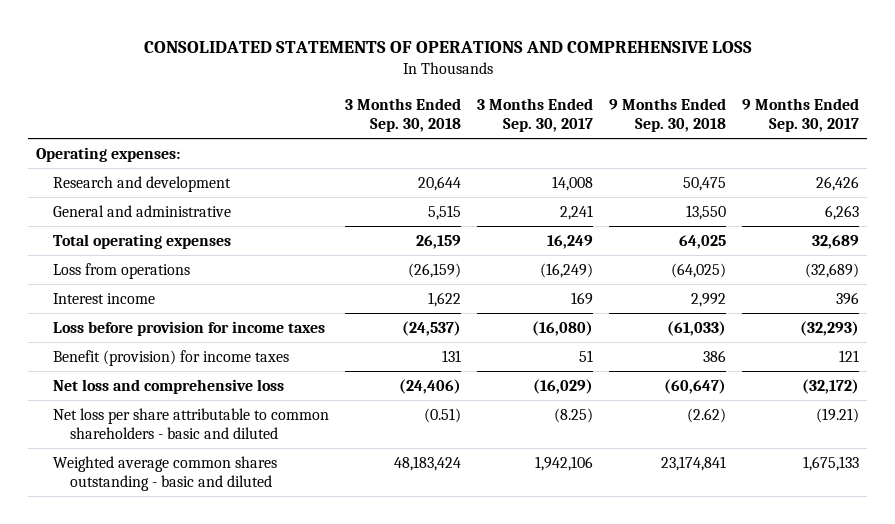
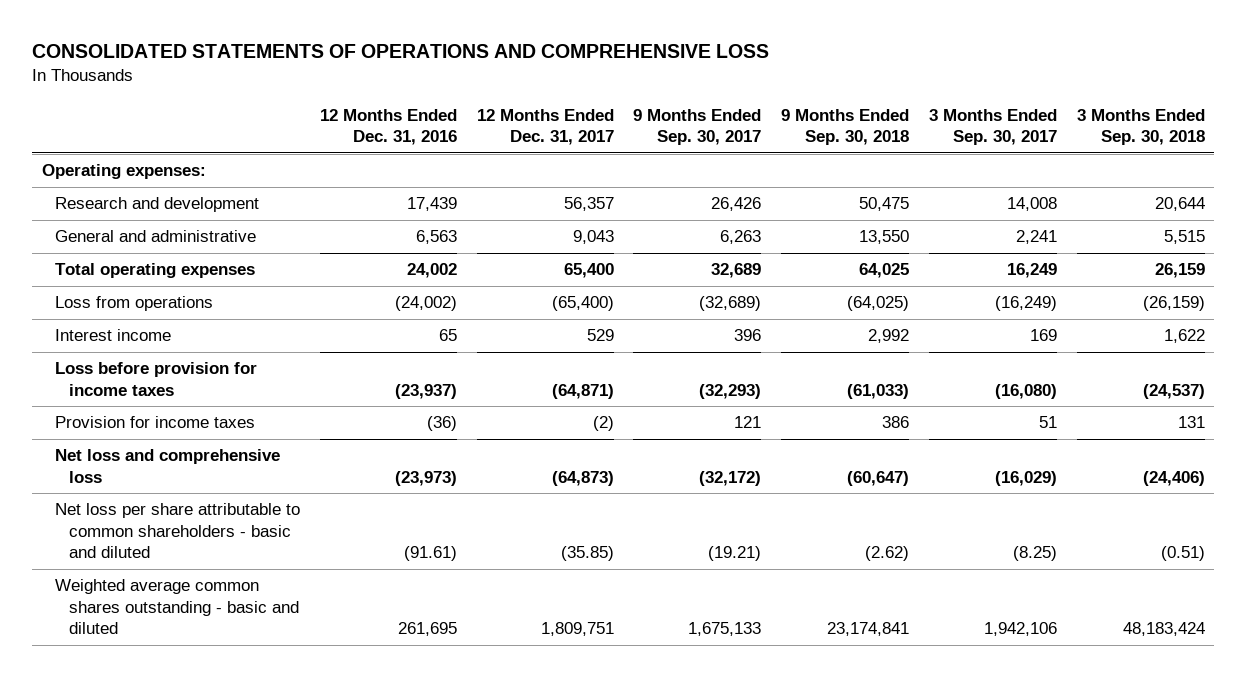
none -> [319,108,457,146] 12 Months Ended Dec. 31, 2016
none -> [476,108,614,146] 12 Months Ended Dec. 31, 2017
[53,349,290,366] Benefit (provision) for income taxes -> [55,416,256,429] Provision for income taxes

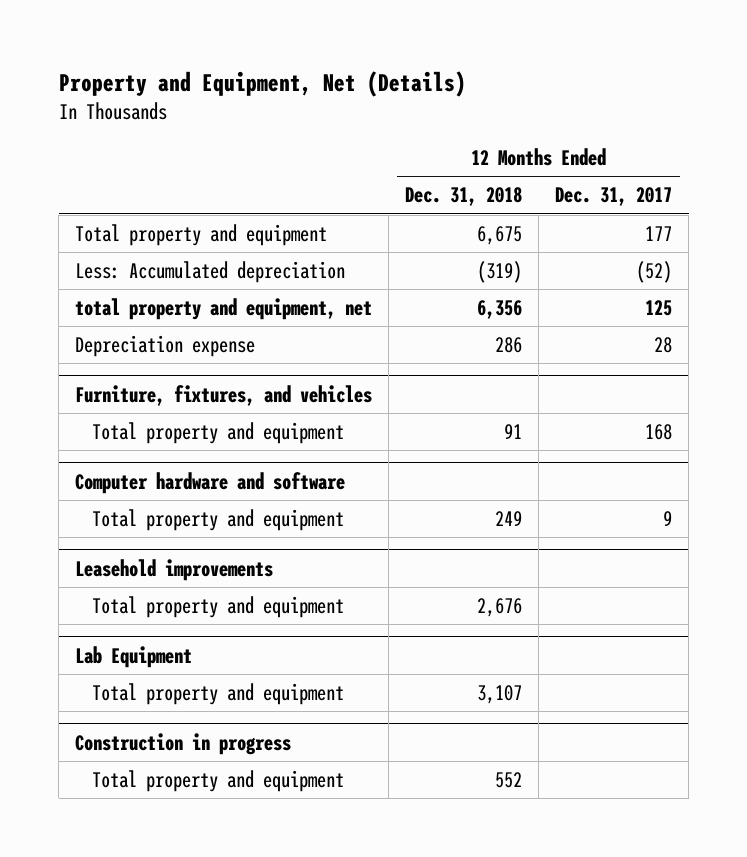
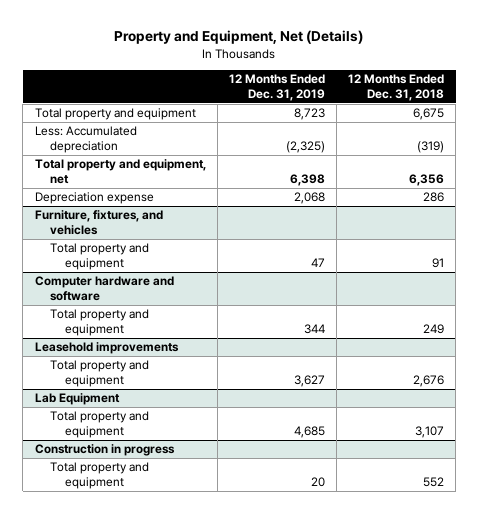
[555,187,673,207] Dec. 31, 2017 -> none
none -> [228,73,325,101] 12 Months Ended Dec. 31, 2019
[75,297,373,320] total property and equipment, net -> [34,159,206,185] Total property and equipment, net

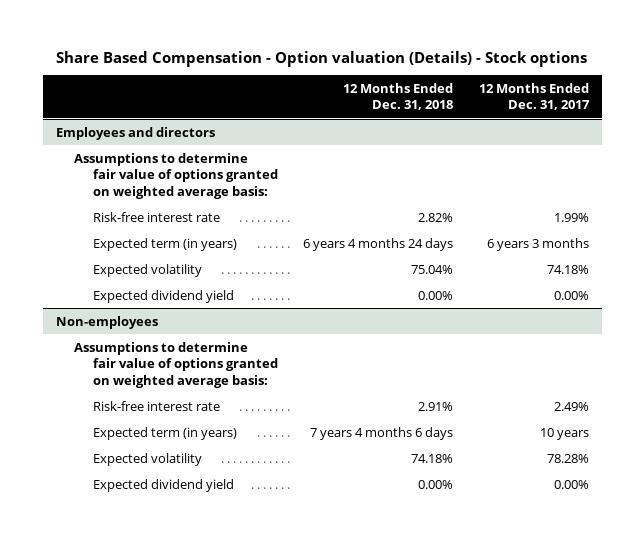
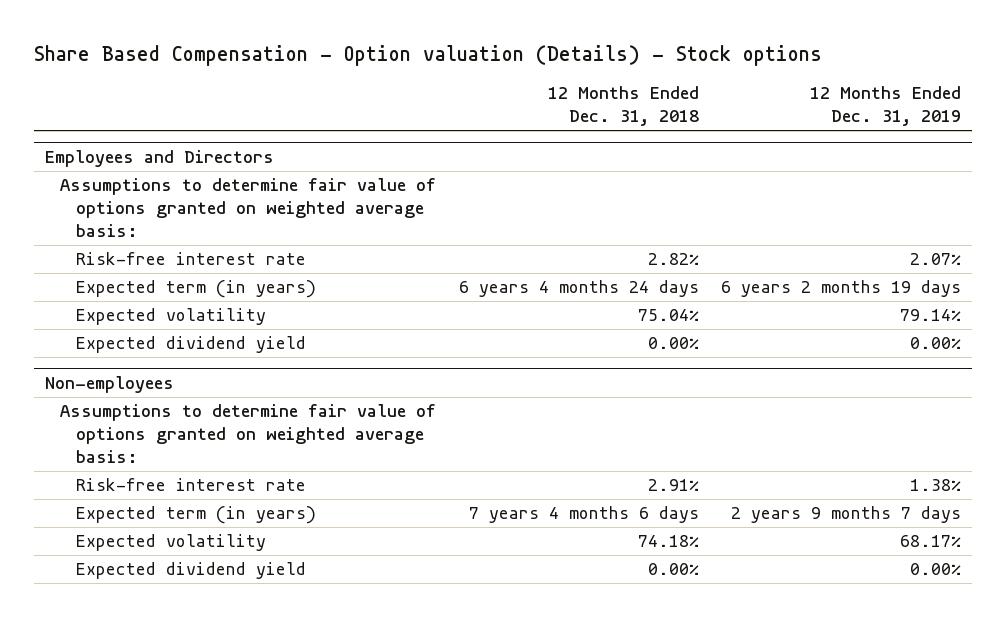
[478,82,590,111] 12 Months Ended Dec. 31, 2017 -> none
none -> [810,86,962,127] 12 Months Ended Dec. 31, 2019
[55,126,215,140] Employees and directors -> [44,149,274,167] Employees and Directors

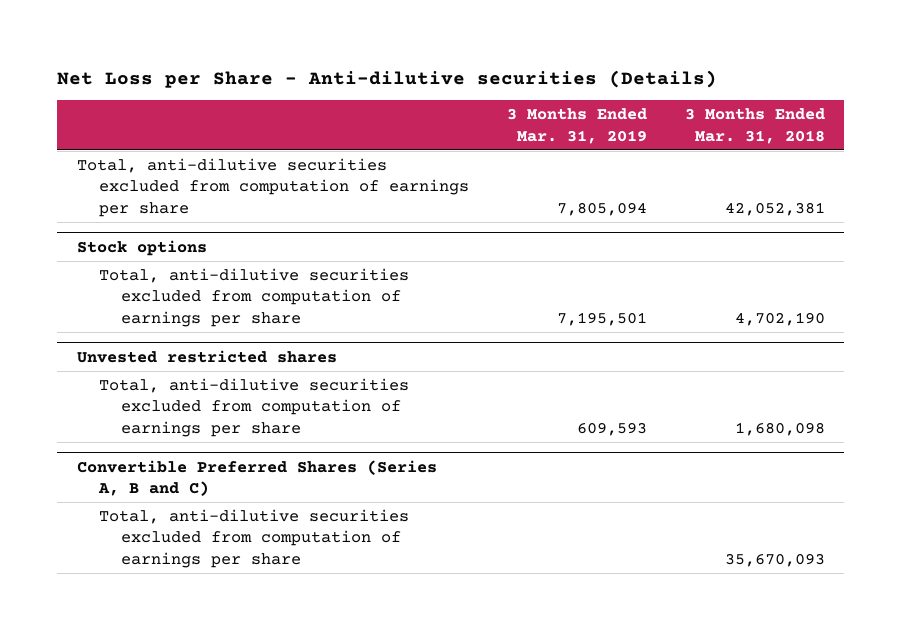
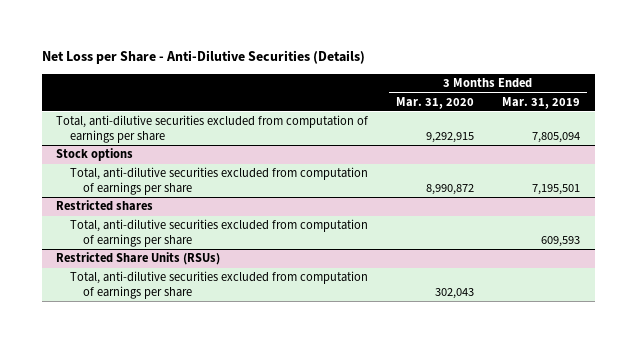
[57,69,718,88] Net Loss per Share - Anti-dilutive securities (Details) -> [42,50,366,65] Net Loss per Share - Anti-Dilutive Securities (Details)
[684,108,825,144] 3 Months Ended Mar. 31, 2018 -> none
none -> [396,96,475,109] Mar. 31, 2020
[76,349,337,363] Unvested restricted shares -> [56,200,154,212] Restricted shares
[76,459,437,497] Convertible Preferred Shares (Series A, B and C) -> none
none -> [56,252,221,266] Restricted Share Units (RSUs)

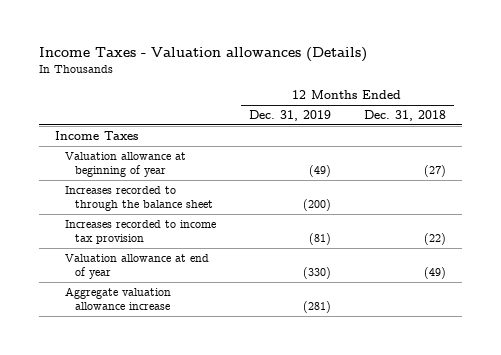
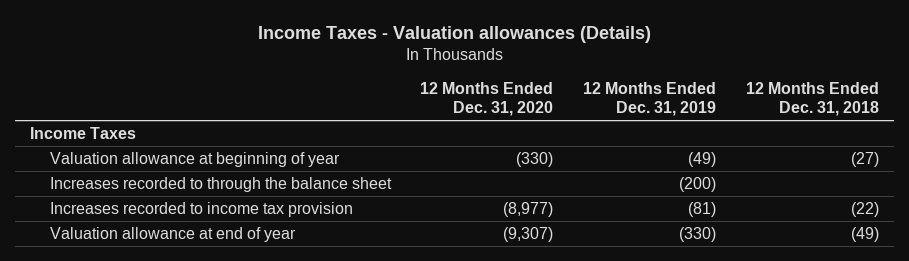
none -> [420,82,554,117] 12 Months Ended Dec. 31, 2020
[65,287,172,311] Aggregate valuation allowance increase -> none

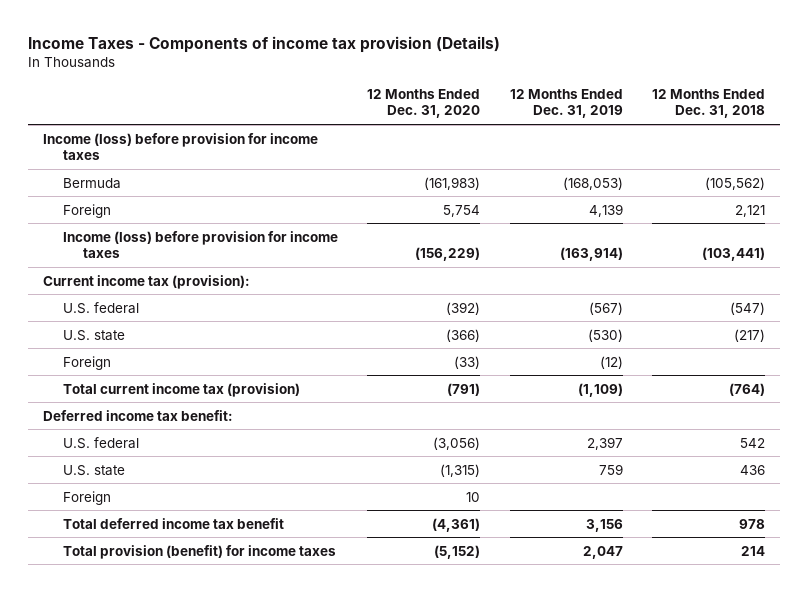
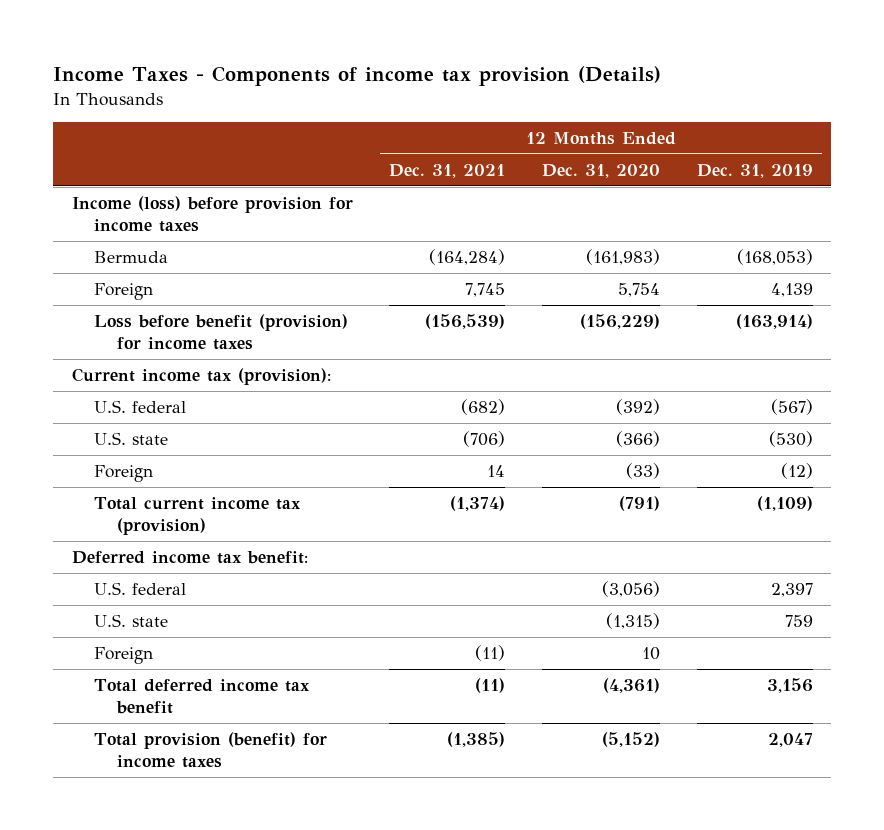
[652,88,766,119] 12 Months Ended Dec. 31, 2018 -> none
none -> [389,163,506,178] Dec. 31, 2021
[62,230,338,259] Income (loss) before provision for income taxes -> [94,313,349,351] Loss before benefit (provision) for income taxes

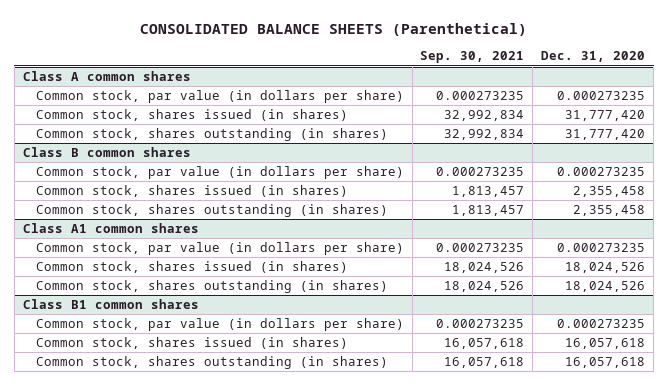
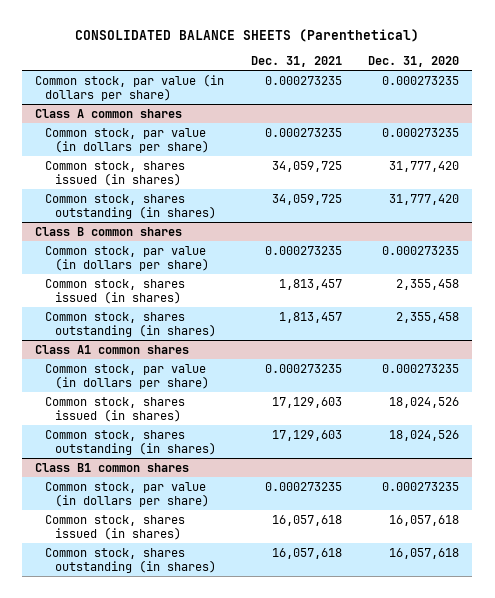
[420,51,525,64] Sep. 30, 2021 -> none
none -> [250,55,342,67] Dec. 31, 2021
none -> [35,73,225,101] Common stock, par value (in dollars per share)

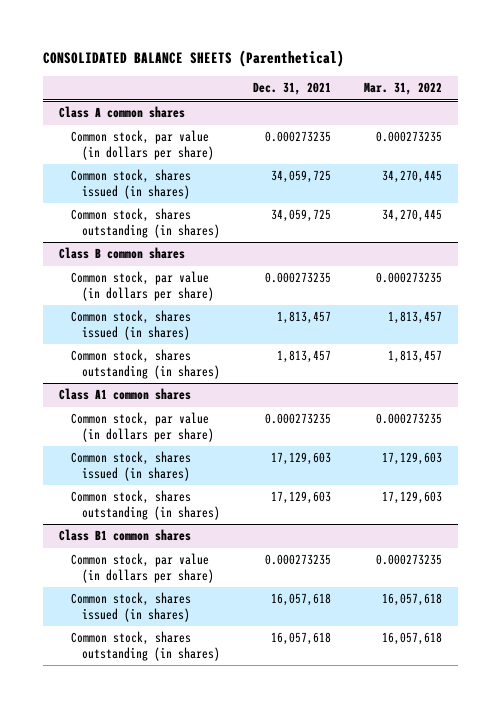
[368,55,460,67] Dec. 31, 2020 -> none
none -> [363,82,442,96] Mar. 31, 2022
[35,73,225,101] Common stock, par value (in dollars per share) -> none

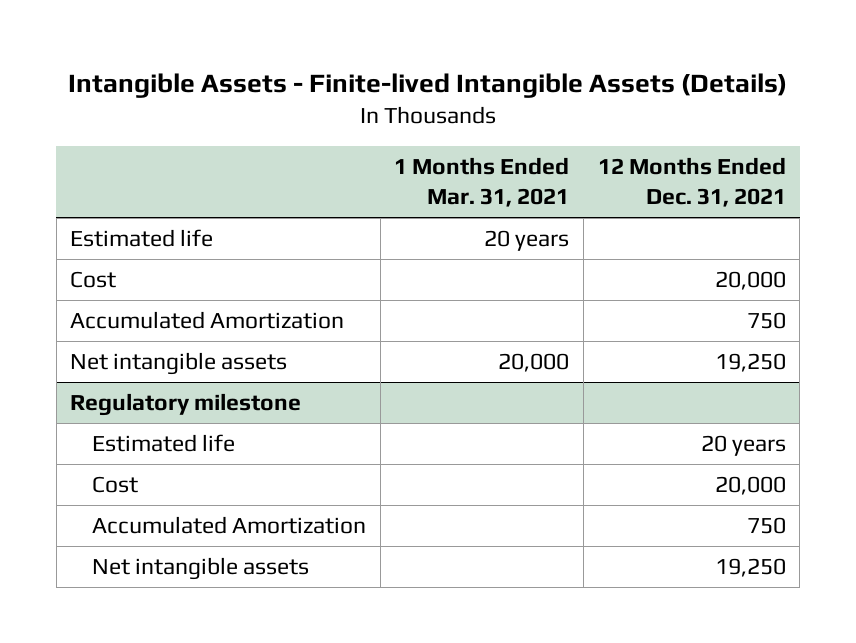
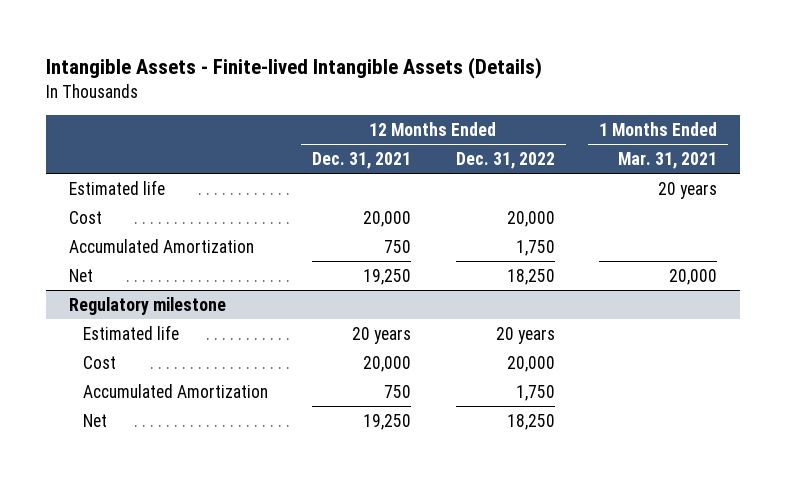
none -> [455,151,555,169] Dec. 31, 2022
[70,352,288,376] Net intangible assets -> [68,268,93,282] Net
[92,557,310,581] Net intangible assets -> [82,413,107,427] Net

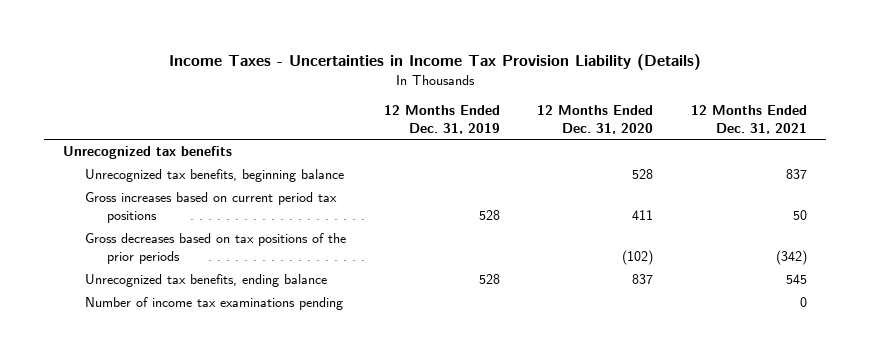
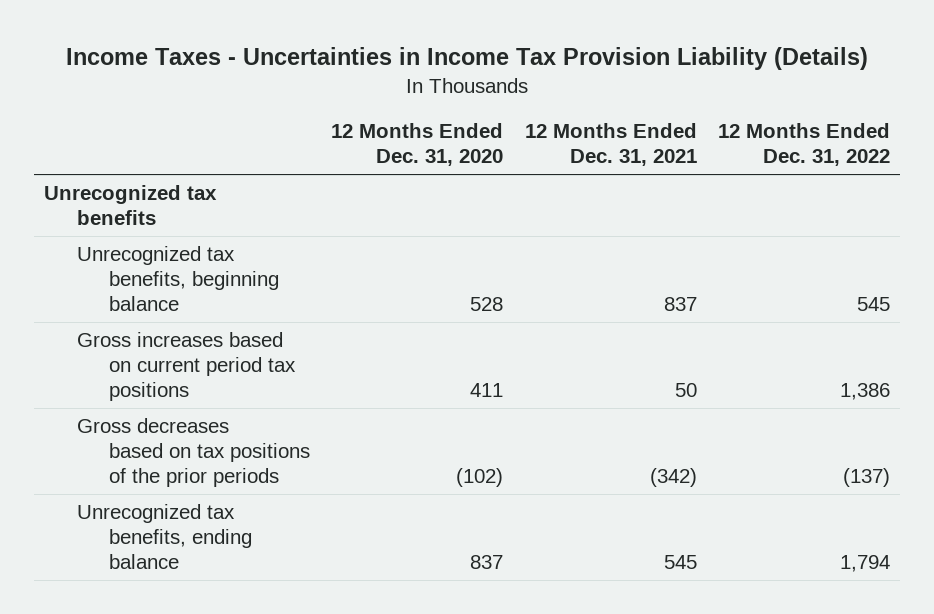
[383,104,500,134] 12 Months Ended Dec. 31, 2019 -> none
none -> [717,122,890,167] 12 Months Ended Dec. 31, 2022
[85,297,344,311] Number of income tax examinations pending -> none

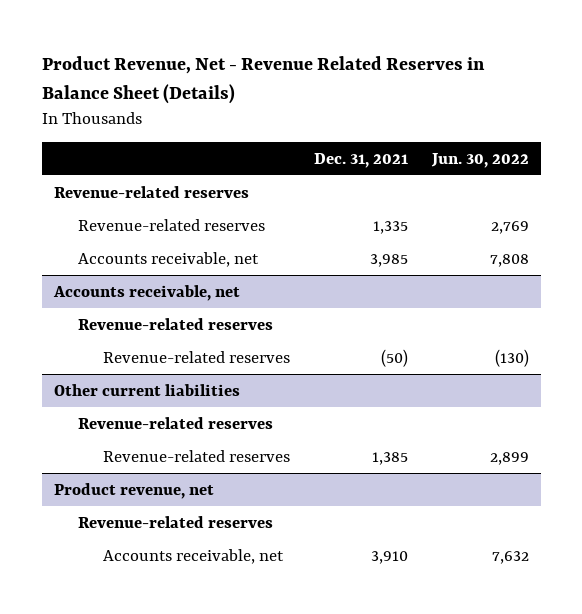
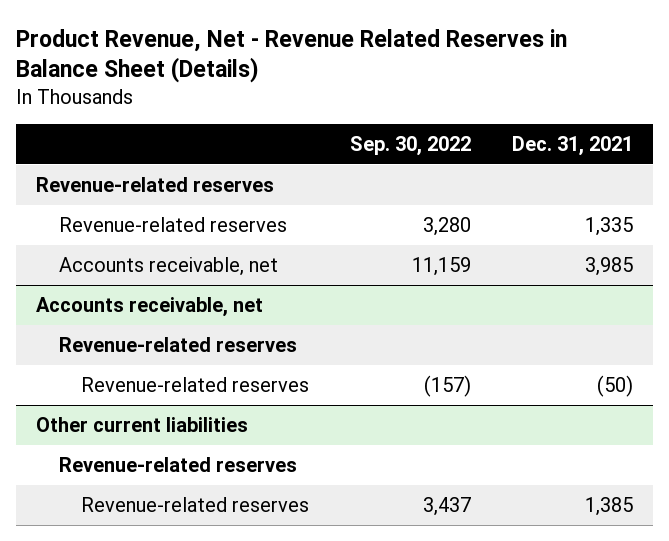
[430,152,529,168] Jun. 30, 2022 -> none
none -> [349,135,471,156] Sep. 30, 2022
[53,482,214,499] Product revenue, net -> none
[78,515,274,528] Revenue-related reserves -> none
[103,548,285,564] Accounts receivable, net -> none

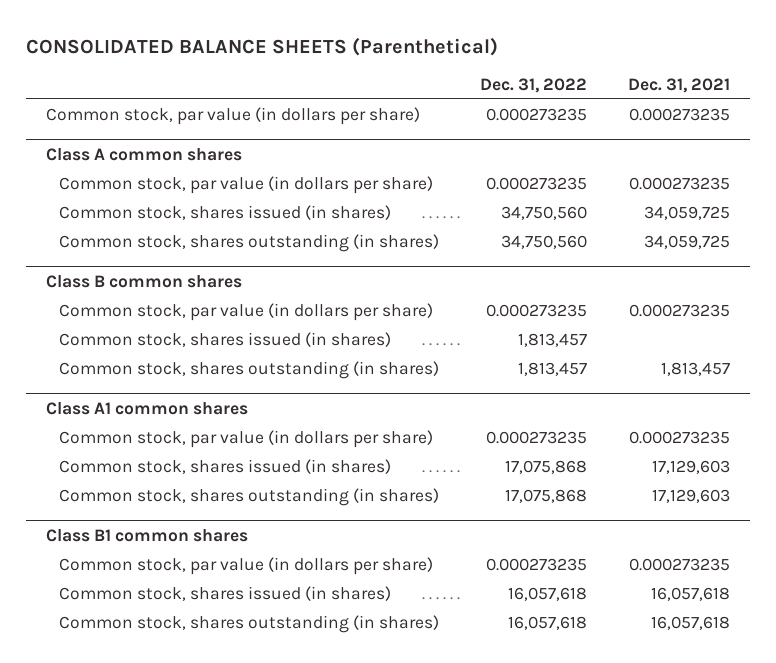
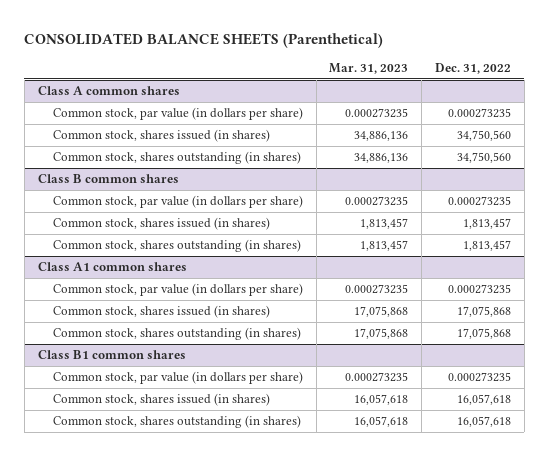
[627,77,730,93] Dec. 31, 2021 -> none
none -> [329,63,409,75] Mar. 31, 2023
[45,106,420,125] Common stock, par value (in dollars per share) -> none

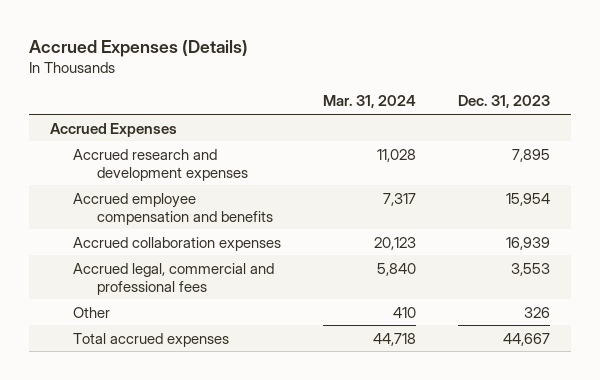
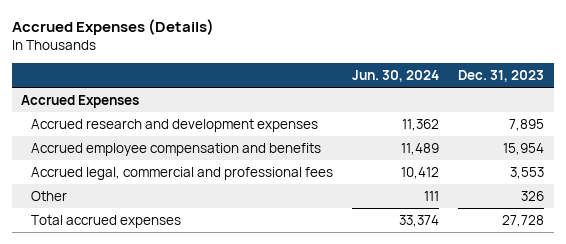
[323,95,417,109] Mar. 31, 2024 -> none
none -> [352,70,440,83] Jun. 30, 2024
[73,236,282,251] Accrued collaboration expenses -> none
[502,332,550,346] 44,667 -> [502,214,545,227] 27,728

